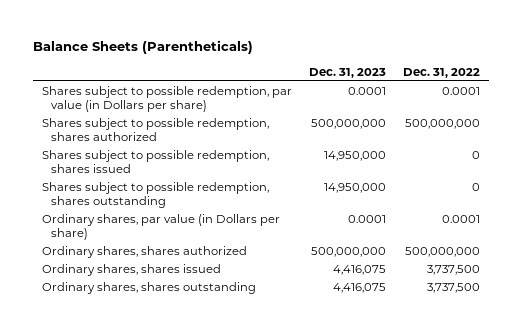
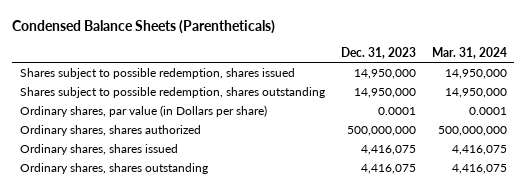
[33,39,254,54] Balance Sheets (Parentheticals) -> [12,19,276,34] Condensed Balance Sheets (Parentheticals)
[403,67,481,78] Dec. 31, 2022 -> none
none -> [431,46,507,59] Mar. 31, 2024
[41,86,292,113] Shares subject to possible redemption, par value (in Dollars per share) -> none
[41,118,269,142] Shares subject to possible redemption, shares authorized -> none

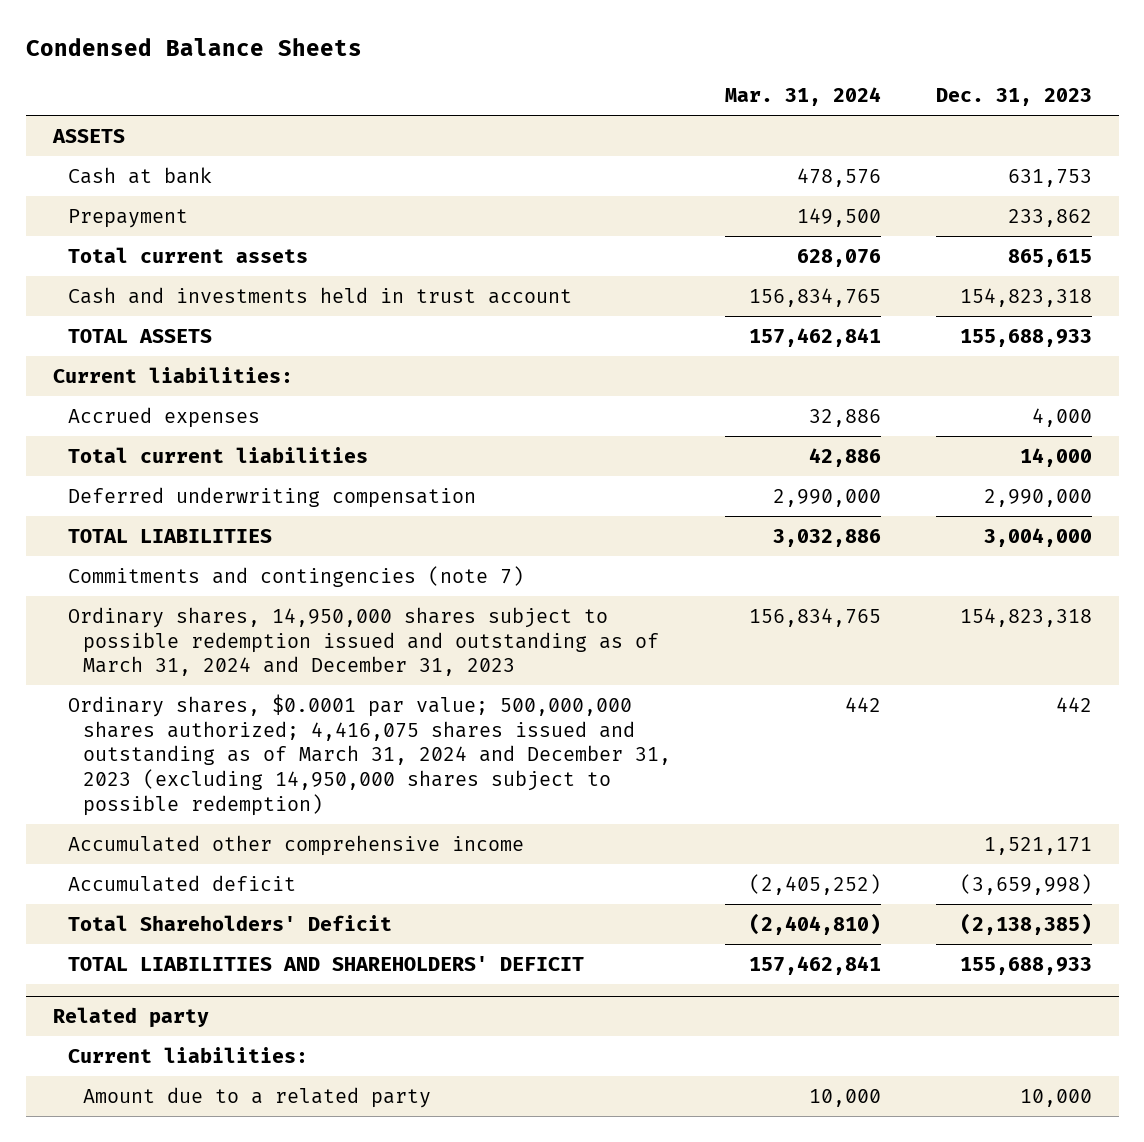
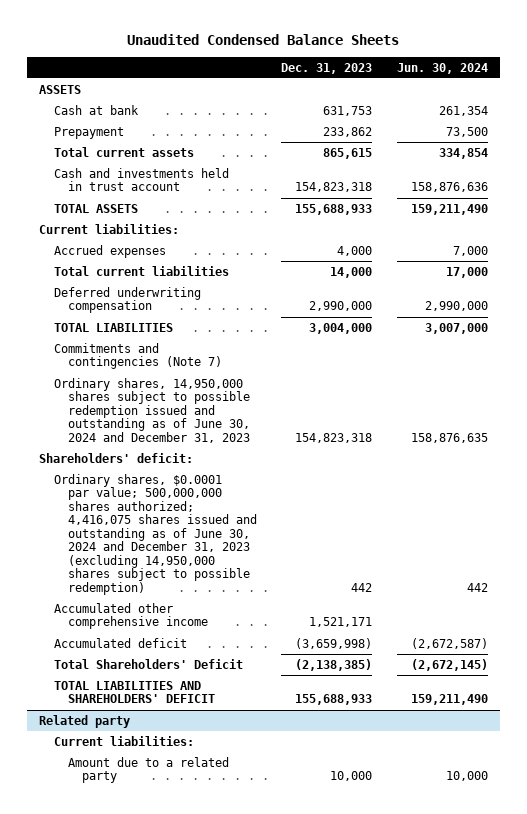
[25,37,362,56] Condensed Balance Sheets -> [127,34,400,46] Unaudited Condensed Balance Sheets
[725,86,882,106] Mar. 31, 2024 -> none
none -> [396,62,488,74] Jun. 30, 2024
[68,565,525,587] Commitments and contingencies (note 7) -> [53,342,222,370] Commitments and contingencies (Note 7)
[68,606,660,677] Ordinary shares, 14,950,000 shares subject to possible redemption issued and outstanding as of March 31, 2024 and December 31, 2023 -> [53,377,250,443] Ordinary shares, 14,950,000 shares subject to possible redemption issued and outstanding as of June 30, 2024 and December 31, 2023
none -> [39,452,194,463] Shareholders' deficit:
[68,693,672,816] Ordinary shares, $0.0001 par value; 500,000,000 shares authorized; 4,416,075 shares issued and outstanding as of March 31, 2024 and December 31, 2023 (excluding 14,950,000 shares subject to possible redemption) -> [53,473,257,595] Ordinary shares, $0.0001 par value; 500,000,000 shares authorized; 4,416,075 shares issued and outstanding as of June 30, 2024 and December 31, 2023 (excluding 14,950,000 shares subject to possible redemption)

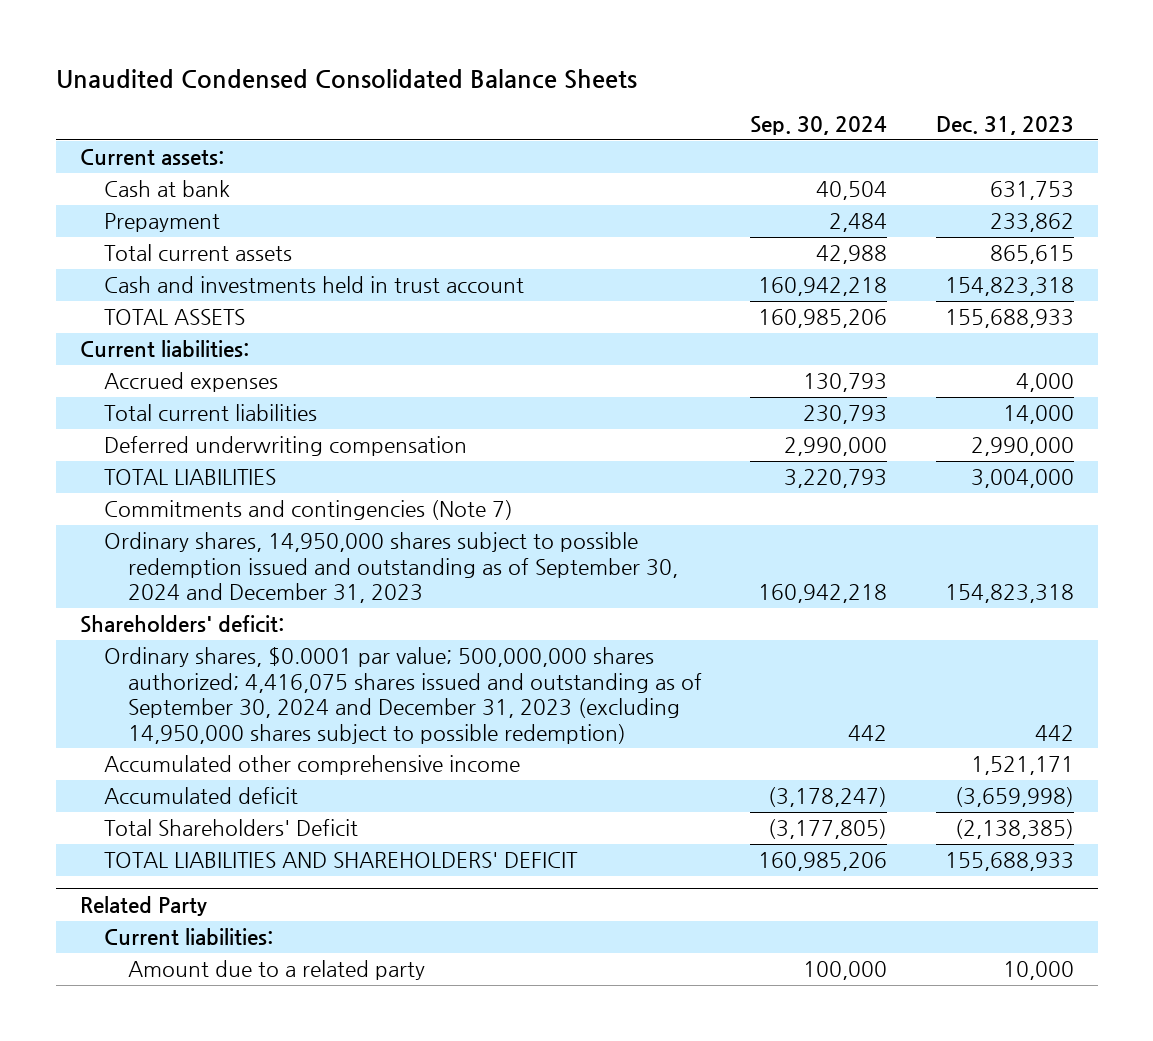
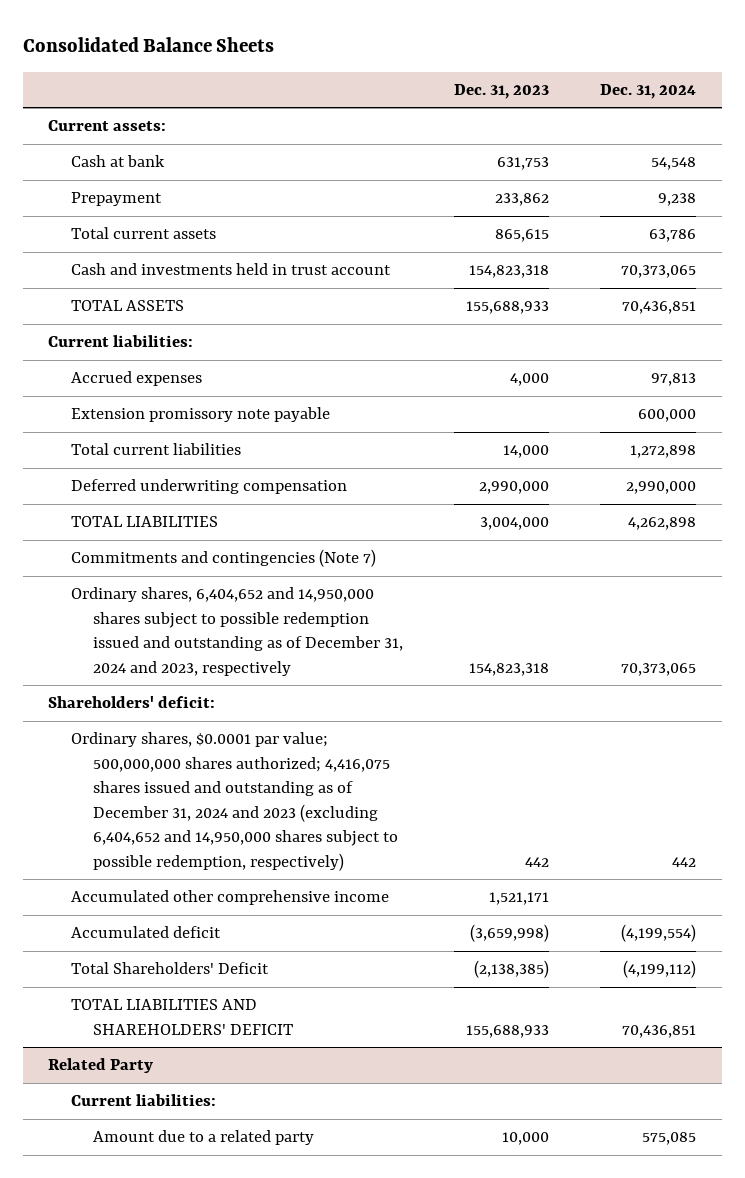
[55,69,637,90] Unaudited Condensed Consolidated Balance Sheets -> [22,37,274,53] Consolidated Balance Sheets
[750,115,888,135] Sep. 30, 2024 -> none
none -> [600,83,697,99] Dec. 31, 2024
none -> [70,407,330,423] Extension promissory note payable
[103,532,679,604] Ordinary shares, 14,950,000 shares subject to possible redemption issued and outstanding as of September 30, 2024 and December 31, 2023 -> [70,587,404,676] Ordinary shares, 6,404,652 and 14,950,000 shares subject to possible redemption issued and outstanding as of December 31, 2024 and 2023, respectively
[103,647,703,744] Ordinary shares, $0.0001 par value; 500,000,000 shares authorized; 4,416,075 shares issued and outstanding as of September 30, 2024 and December 31, 2023 (excluding 14,950,000 shares subject to possible redemption) -> [70,732,399,871] Ordinary shares, $0.0001 par value; 500,000,000 shares authorized; 4,416,075 shares issued and outstanding as of December 31, 2024 and 2023 (excluding 6,404,652 and 14,950,000 shares subject to possible redemption, respectively)

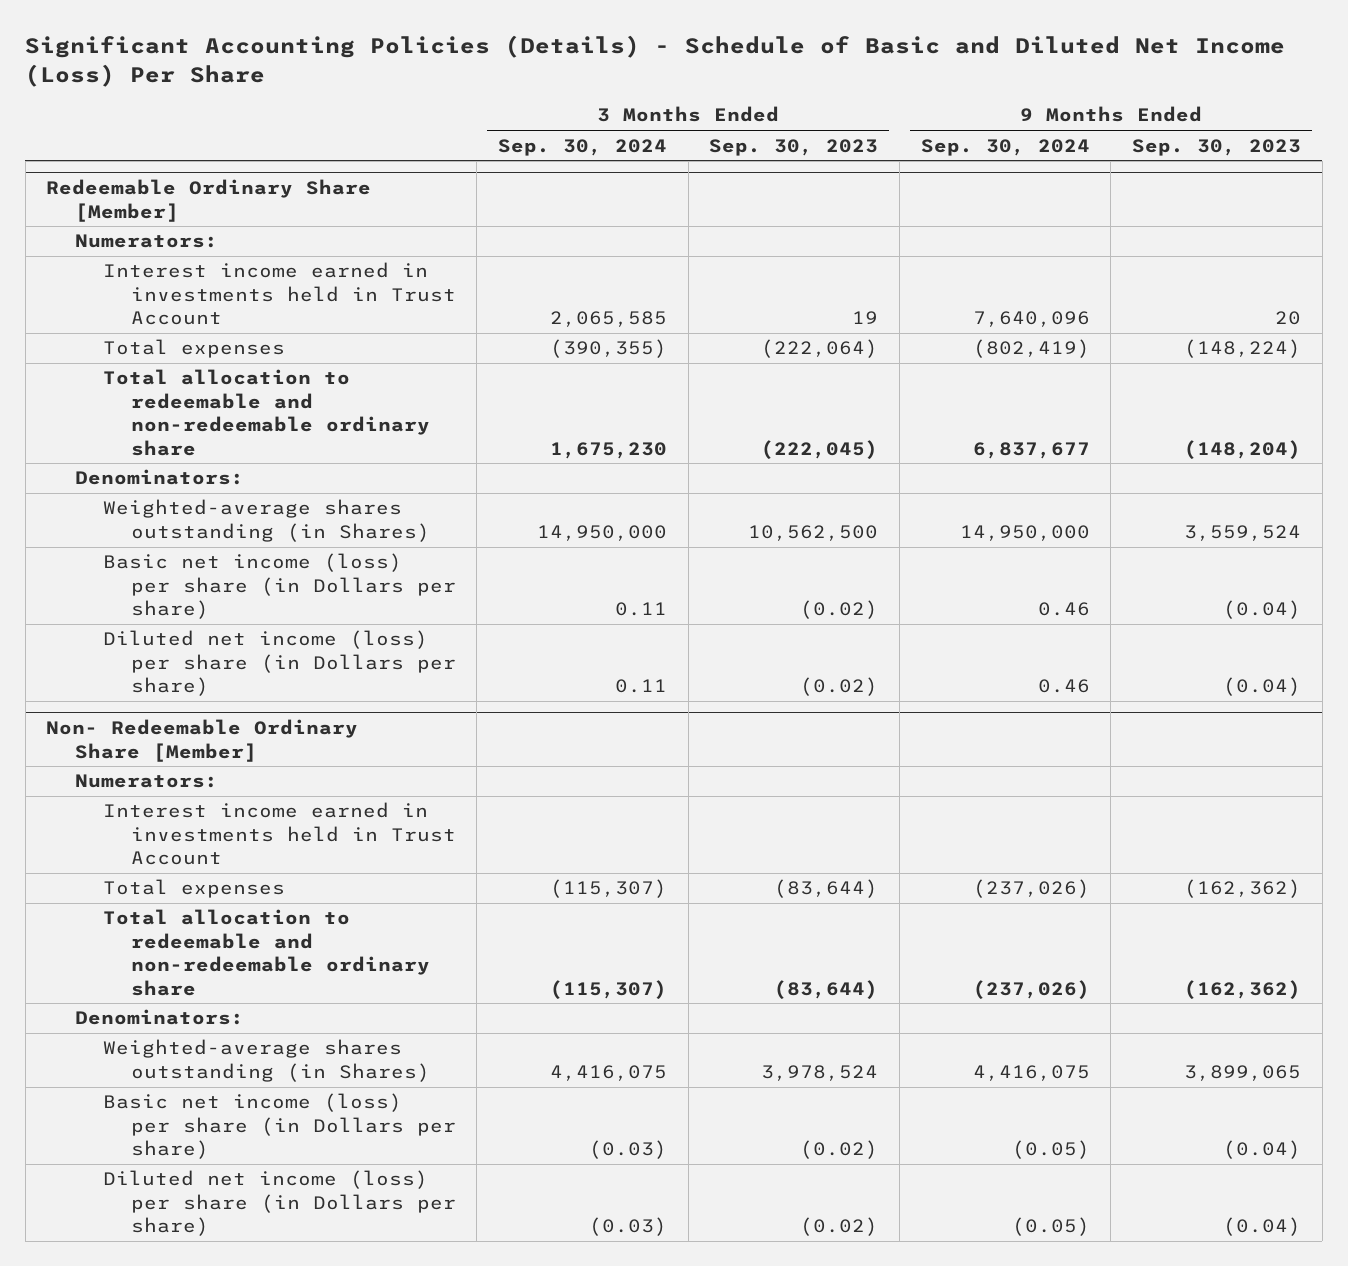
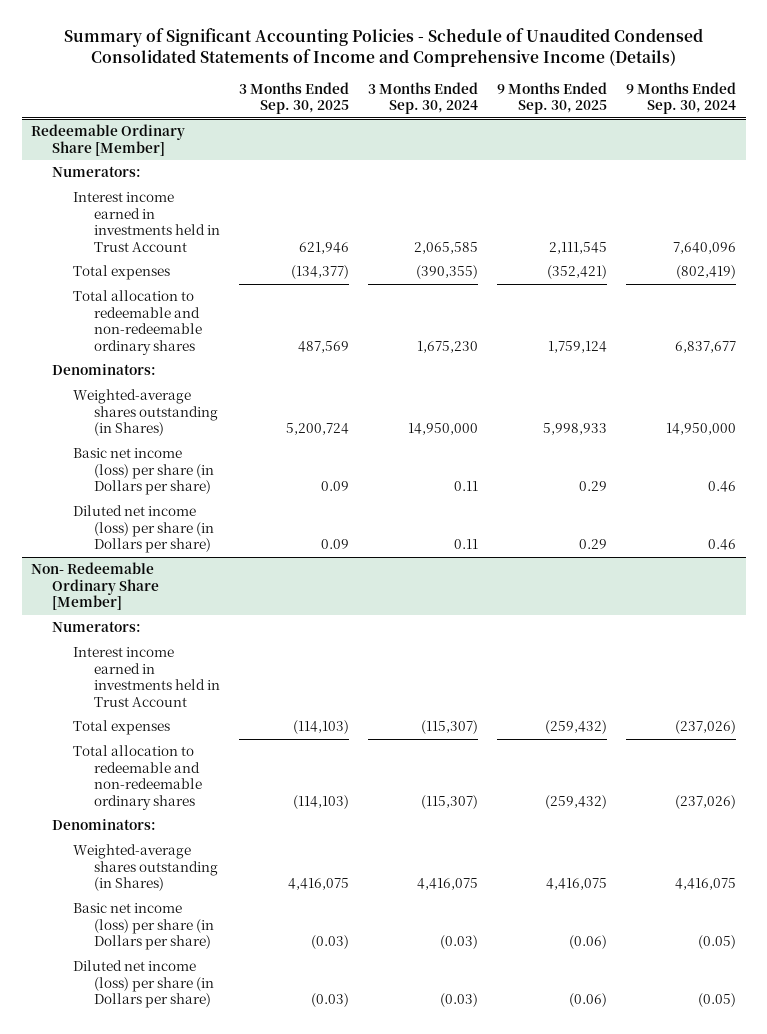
[25,35,1286,87] Significant Accounting Policies (Details) - Schedule of Basic and Diluted Net Income (Loss) Per Share -> [63,28,703,68] Summary of Significant Accounting Policies - Schedule of Unaudited Condensed Consolidated Statements of Income and Comprehensive Income (Details)
[709,138,879,156] Sep. 30, 2023 -> none
[1132,138,1302,156] Sep. 30, 2023 -> none
none -> [238,81,349,115] 3 Months Ended Sep. 30, 2025
none -> [496,81,607,115] 9 Months Ended Sep. 30, 2025
[102,369,430,456] Total allocation to redeemable and non-redeemable ordinary share -> [72,290,202,355] Total allocation to redeemable and non-redeemable ordinary shares
[102,909,430,996] Total allocation to redeemable and non-redeemable ordinary share -> [72,745,202,810] Total allocation to redeemable and non-redeemable ordinary shares

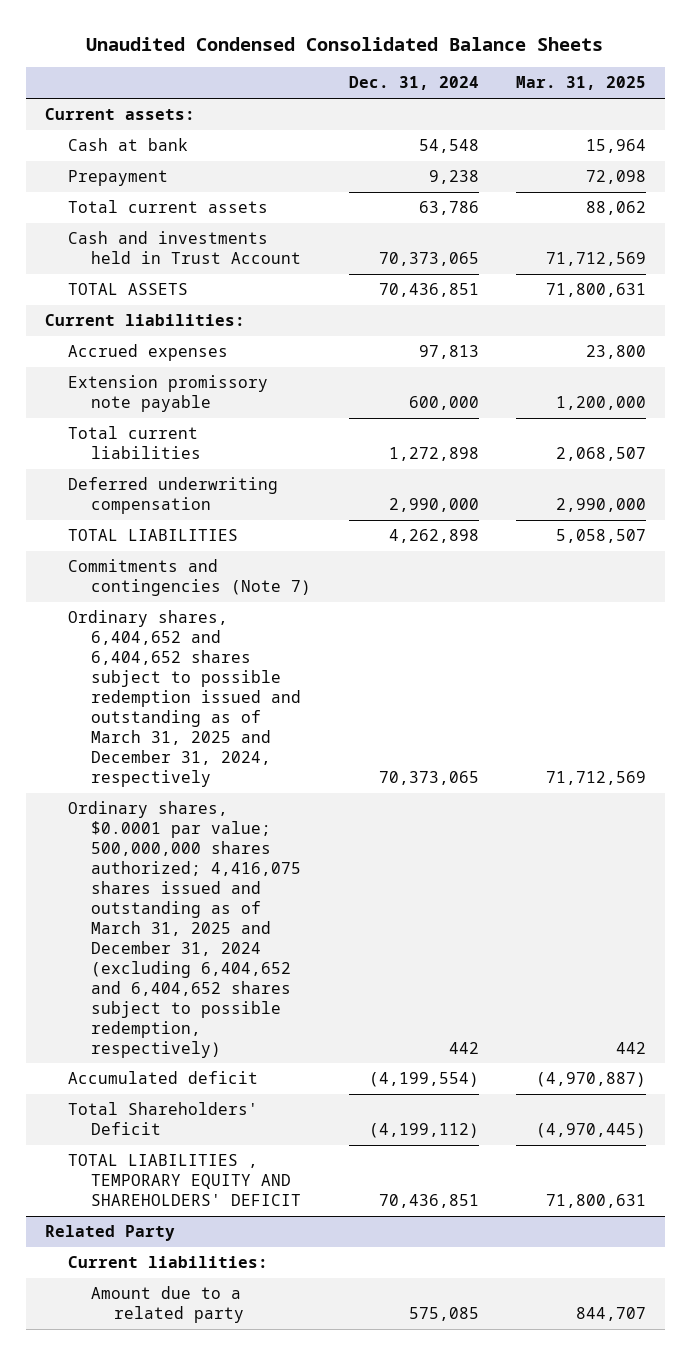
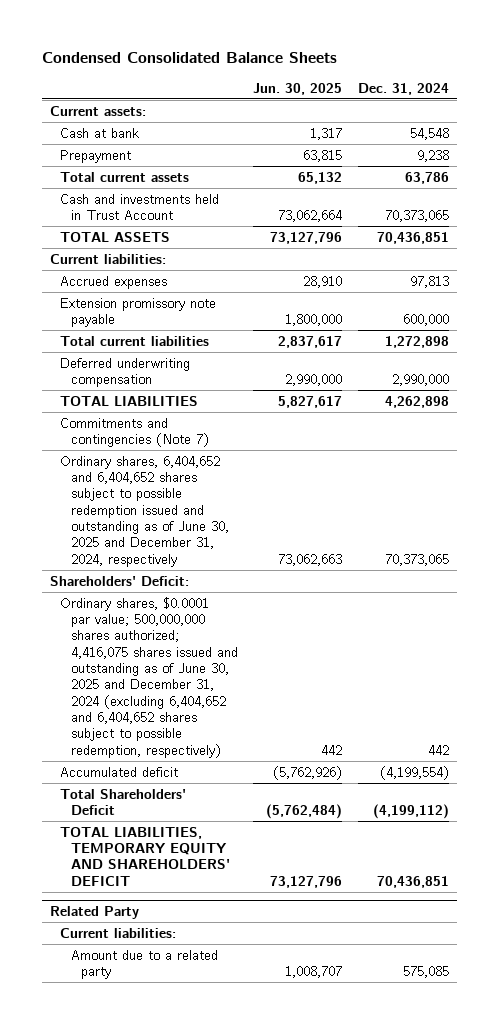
[86,36,604,51] Unaudited Condensed Consolidated Balance Sheets -> [41,52,337,64] Condensed Consolidated Balance Sheets
[516,76,647,91] Mar. 31, 2025 -> none
none -> [253,82,343,95] Jun. 30, 2025
[67,610,301,787] Ordinary shares, 6,404,652 and 6,404,652 shares subject to possible redemption issued and outstanding as of March 31, 2025 and December 31, 2024, respectively -> [60,455,229,567] Ordinary shares, 6,404,652 and 6,404,652 shares subject to possible redemption issued and outstanding as of June 30, 2025 and December 31, 2024, respectively
none -> [49,575,189,586] Shareholders' Deficit:
[67,801,301,1058] Ordinary shares, $0.0001 par value; 500,000,000 shares authorized; 4,416,075 shares issued and outstanding as of March 31, 2025 and December 31, 2024 (excluding 6,404,652 and 6,404,652 shares subject to possible redemption, respectively) -> [60,596,238,758] Ordinary shares, $0.0001 par value; 500,000,000 shares authorized; 4,416,075 shares issued and outstanding as of June 30, 2025 and December 31, 2024 (excluding 6,404,652 and 6,404,652 shares subject to possible redemption, respectively)
[67,1154,301,1207] TOTAL LIABILITIES , TEMPORARY EQUITY AND SHAREHOLDERS' DEFICIT -> [60,826,230,886] TOTAL LIABILITIES, TEMPORARY EQUITY AND SHAREHOLDERS' DEFICIT

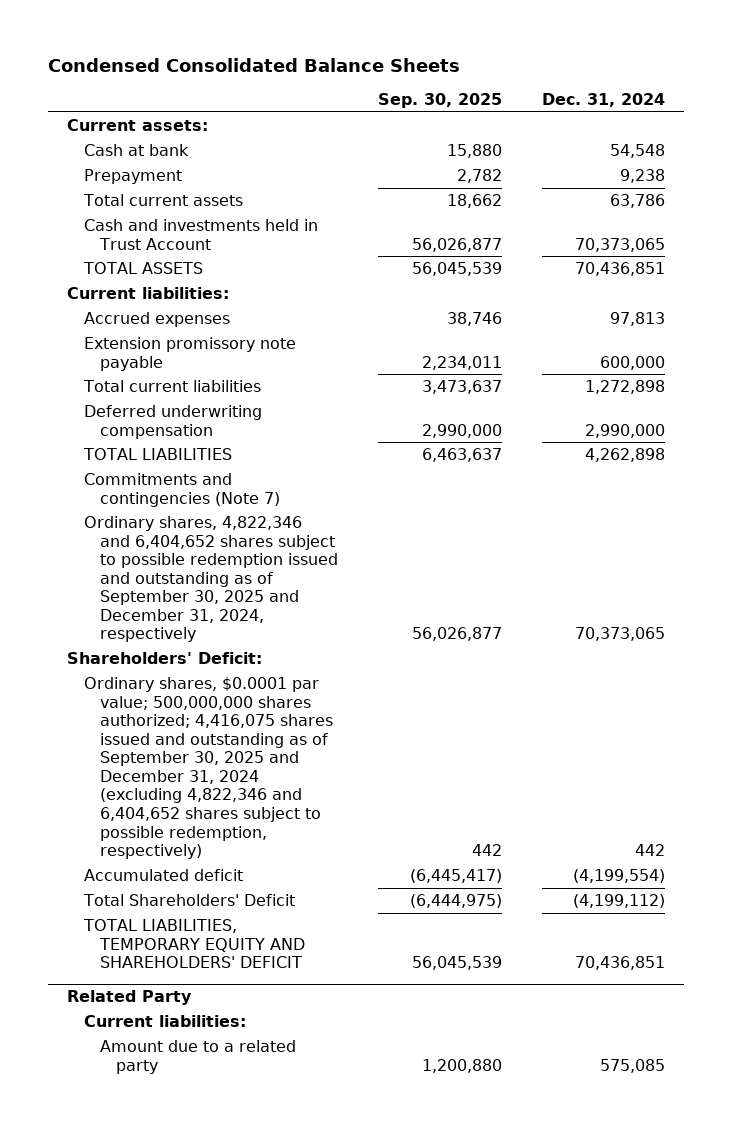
[253,82,343,95] Jun. 30, 2025 -> none
none -> [377,93,502,109] Sep. 30, 2025
[60,455,229,567] Ordinary shares, 6,404,652 and 6,404,652 shares subject to possible redemption issued and outstanding as of June 30, 2025 and December 31, 2024, respectively -> [83,515,338,643] Ordinary shares, 4,822,346 and 6,404,652 shares subject to possible redemption issued and outstanding as of September 30, 2025 and December 31, 2024, respectively
[60,596,238,758] Ordinary shares, $0.0001 par value; 500,000,000 shares authorized; 4,416,075 shares issued and outstanding as of June 30, 2025 and December 31, 2024 (excluding 6,404,652 and 6,404,652 shares subject to possible redemption, respectively) -> [83,676,333,860] Ordinary shares, $0.0001 par value; 500,000,000 shares authorized; 4,416,075 shares issued and outstanding as of September 30, 2025 and December 31, 2024 (excluding 4,822,346 and 6,404,652 shares subject to possible redemption, respectively)

